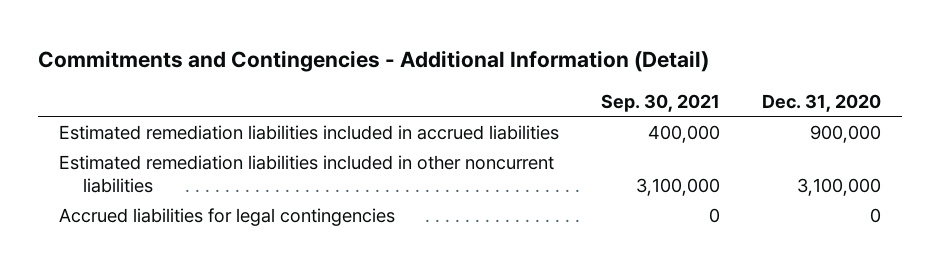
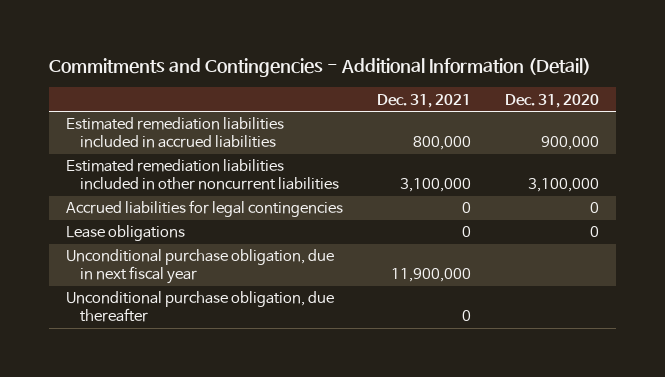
[601,93,721,112] Sep. 30, 2021 -> none
none -> [376,93,471,108] Dec. 31, 2021
none -> [65,225,185,242] Lease obligations
none -> [65,249,334,285] Unconditional purchase obligation, due in next fiscal year
none -> [65,291,334,323] Unconditional purchase obligation, due thereafter

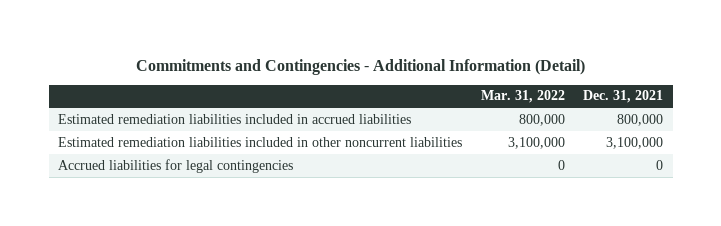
[505,93,600,108] Dec. 31, 2020 -> none
none -> [480,90,565,104] Mar. 31, 2022
[65,225,185,242] Lease obligations -> none
[65,249,334,285] Unconditional purchase obligation, due in next fiscal year -> none
[65,291,334,323] Unconditional purchase obligation, due thereafter -> none

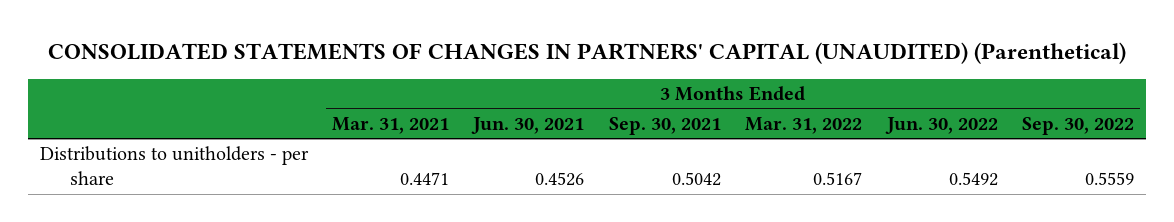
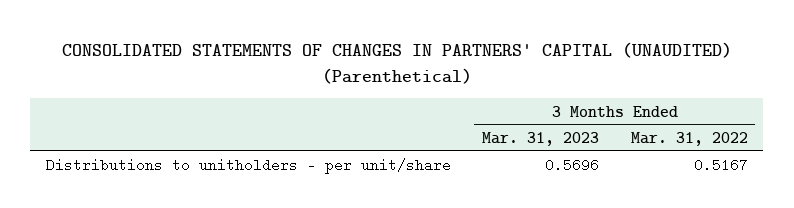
[332,116,450,134] Mar. 31, 2021 -> none
[471,116,585,134] Jun. 30, 2021 -> none
[608,116,721,135] Sep. 30, 2021 -> none
[884,116,998,134] Jun. 30, 2022 -> none
[1022,116,1135,135] Sep. 30, 2022 -> none
none -> [482,131,600,146] Mar. 31, 2023
[39,146,309,186] Distributions to unitholders - per share -> [45,158,451,175] Distributions to unitholders - per unit/share

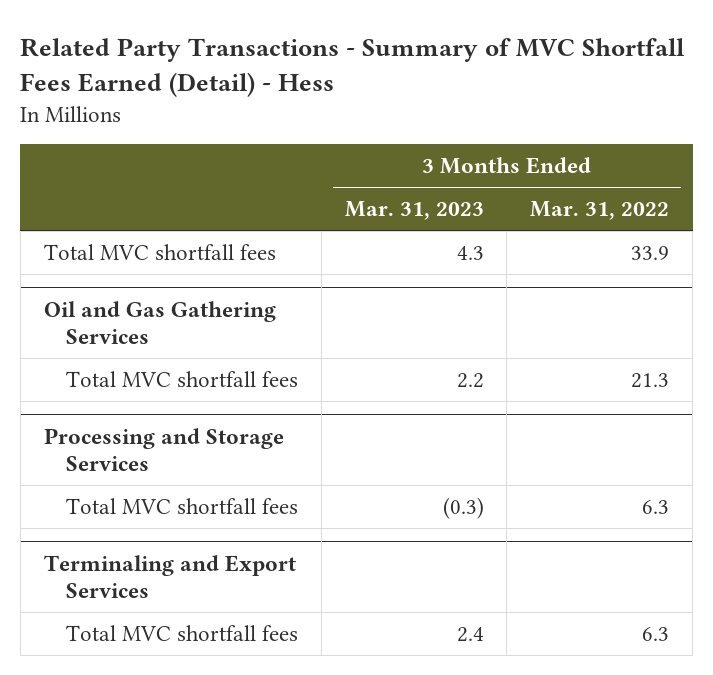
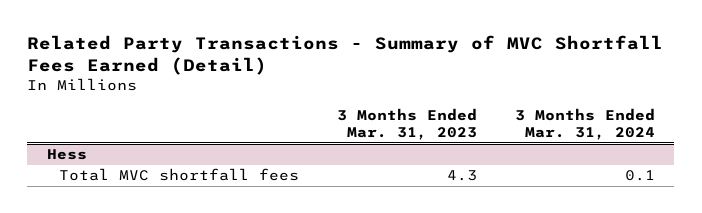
[20,37,686,97] Related Party Transactions - Summary of MVC Shortfall Fees Earned (Detail) - Hess -> [27,35,664,76] Related Party Transactions - Summary of MVC Shortfall Fees Earned (Detail)
[530,201,670,221] Mar. 31, 2022 -> none
none -> [515,107,656,141] 3 Months Ended Mar. 31, 2024
none -> [46,149,87,161] Hess
[43,300,276,344] Oil and Gas Gathering Services -> none
[65,370,298,387] Total MVC shortfall fees -> none
[43,427,284,471] Processing and Storage Services -> none
[65,497,298,514] Total MVC shortfall fees -> none
[43,554,296,598] Terminaling and Export Services -> none
[65,624,298,641] Total MVC shortfall fees -> none

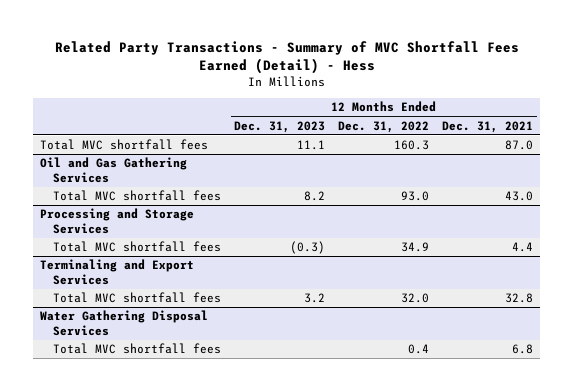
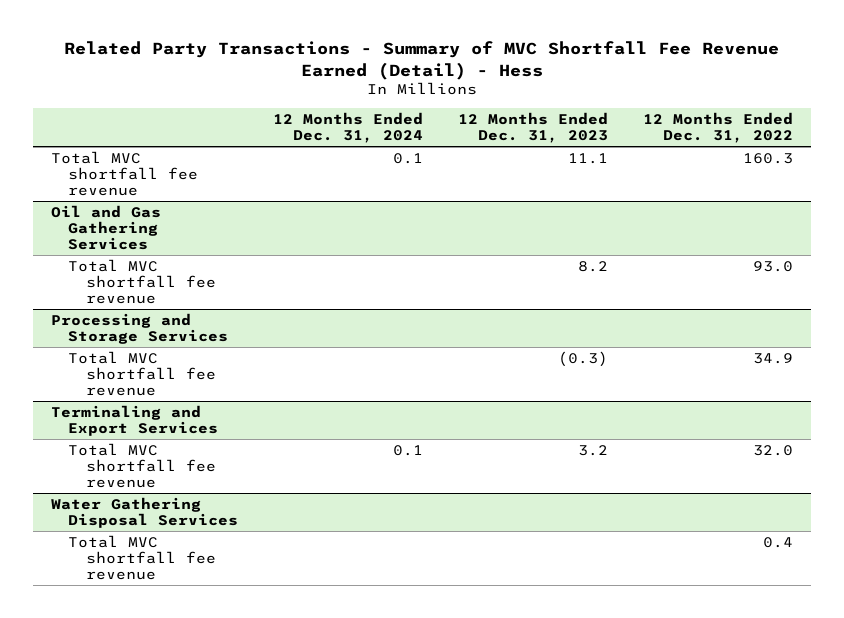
[54,40,519,75] Related Party Transactions - Summary of MVC Shortfall Fees Earned (Detail) - Hess -> [63,41,779,80] Related Party Transactions - Summary of MVC Shortfall Fee Revenue Earned (Detail) - Hess
[442,120,534,133] Dec. 31, 2021 -> none
none -> [273,111,424,144] 12 Months Ended Dec. 31, 2024
[39,139,208,151] Total MVC shortfall fees -> [50,150,199,197] Total MVC shortfall fee revenue
[52,190,221,202] Total MVC shortfall fees -> [68,258,216,305] Total MVC shortfall fee revenue
[52,241,221,253] Total MVC shortfall fees -> [68,350,216,397] Total MVC shortfall fee revenue
[52,292,221,304] Total MVC shortfall fees -> [68,442,216,489] Total MVC shortfall fee revenue
[52,343,221,355] Total MVC shortfall fees -> [68,534,216,581] Total MVC shortfall fee revenue

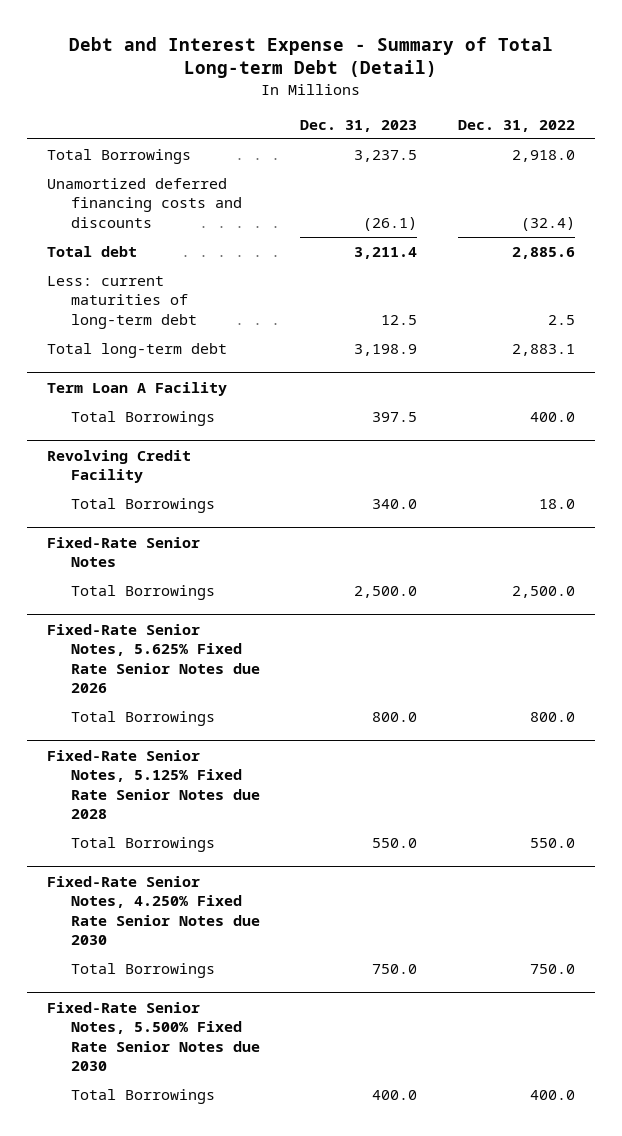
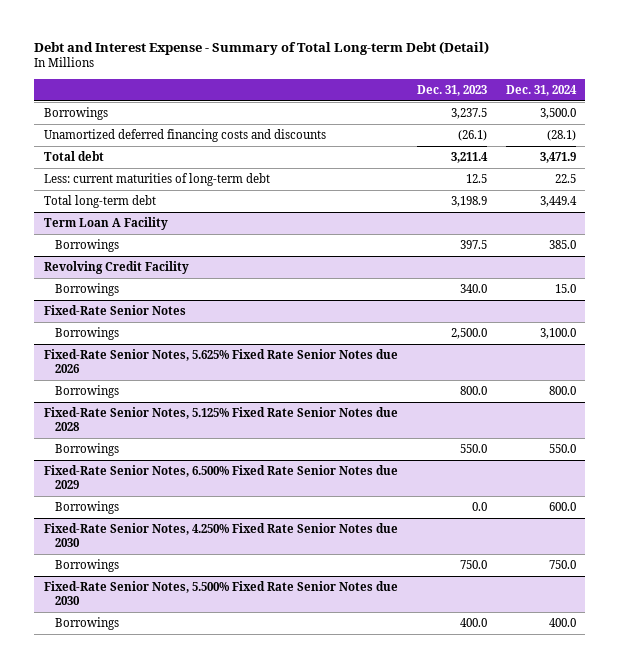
[457,119,575,132] Dec. 31, 2022 -> none
none -> [505,84,577,96] Dec. 31, 2024
[47,148,192,164] Total Borrowings -> [43,107,108,121] Borrowings
[70,410,215,426] Total Borrowings -> [54,239,119,253] Borrowings
[70,497,215,513] Total Borrowings -> [54,283,119,297] Borrowings
[70,584,215,600] Total Borrowings -> [54,327,119,341] Borrowings
[70,710,215,726] Total Borrowings -> [54,385,119,399] Borrowings
[70,836,215,852] Total Borrowings -> [54,443,119,457] Borrowings
none -> [43,465,398,489] Fixed-Rate Senior Notes, 6.500% Fixed Rate Senior Notes due 2029
none -> [54,501,119,515] Borrowings
[70,962,215,978] Total Borrowings -> [54,559,119,573] Borrowings
[70,1088,215,1104] Total Borrowings -> [54,617,119,631] Borrowings

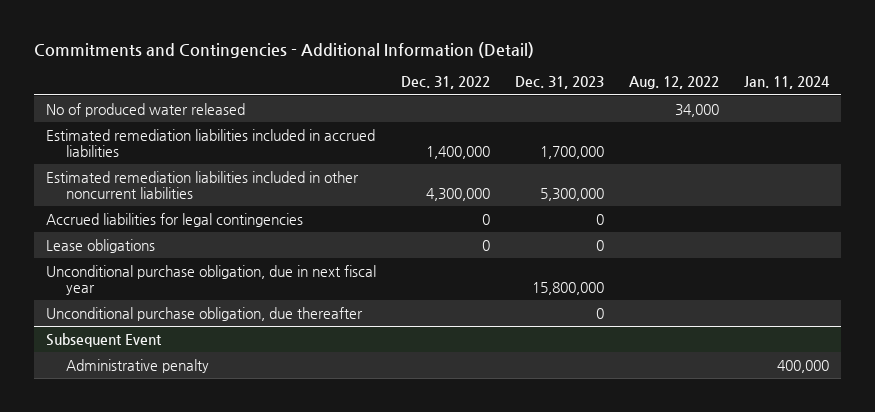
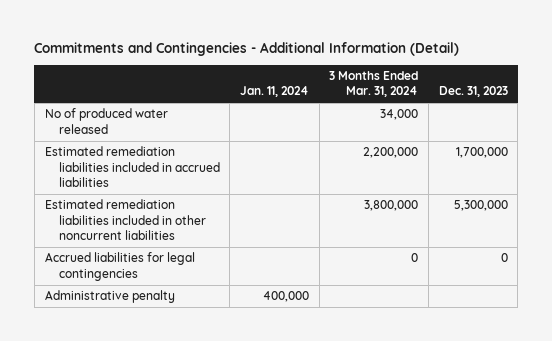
[400,76,490,90] Dec. 31, 2022 -> none
[628,76,719,90] Aug. 12, 2022 -> none
none -> [329,71,419,98] 3 Months Ended Mar. 31, 2024
[45,238,155,253] Lease obligations -> none
[45,264,376,295] Unconditional purchase obligation, due in next fiscal year -> none
[45,306,363,321] Unconditional purchase obligation, due thereafter -> none
[45,332,162,347] Subsequent Event -> none

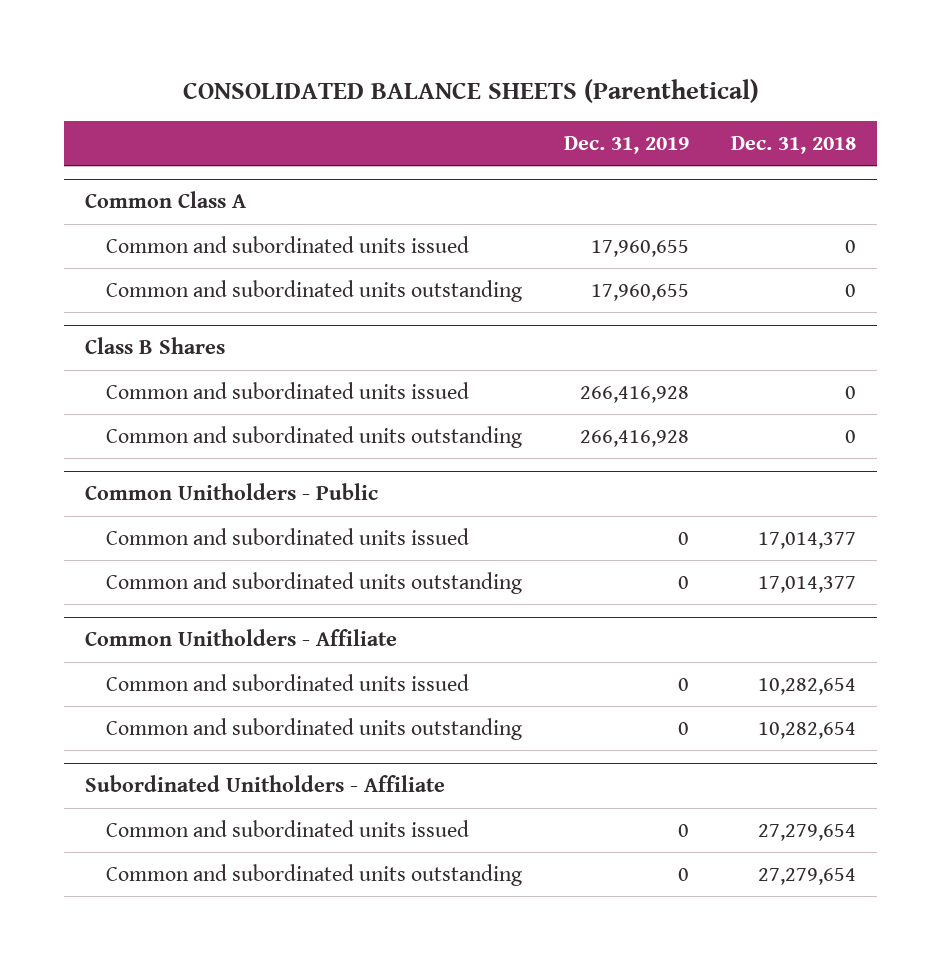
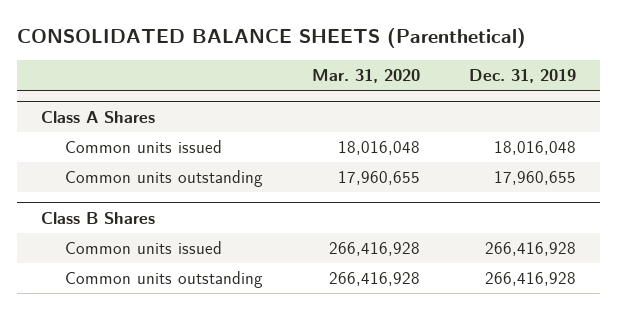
[731,135,857,154] Dec. 31, 2018 -> none
none -> [311,69,420,84] Mar. 31, 2020
[85,191,247,209] Common Class A -> [41,110,156,123] Class A Shares
[105,236,469,254] Common and subordinated units issued -> [64,139,222,153] Common units issued
[590,240,689,258] 17,960,655 -> [493,140,576,155] 18,016,048
[105,280,522,303] Common and subordinated units outstanding -> [64,169,263,187] Common units outstanding
[85,483,379,501] Common Unitholders - Public -> none
[105,528,469,546] Common and subordinated units issued -> none
[105,572,522,595] Common and subordinated units outstanding -> none
[85,629,398,647] Common Unitholders - Affiliate -> none
[105,674,469,692] Common and subordinated units issued -> none
[105,718,522,741] Common and subordinated units outstanding -> none
[85,775,446,793] Subordinated Unitholders - Affiliate -> none
[105,820,469,838] Common and subordinated units issued -> none
[105,864,522,887] Common and subordinated units outstanding -> none
[105,382,469,400] Common and subordinated units issued -> [64,240,222,254] Common units issued
[105,426,522,449] Common and subordinated units outstanding -> [64,270,263,288] Common units outstanding

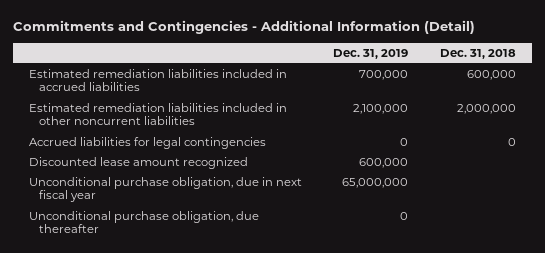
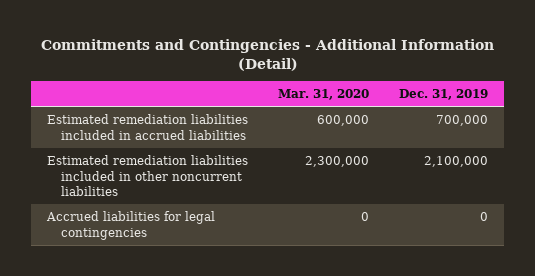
[439,48,516,59] Dec. 31, 2018 -> none
none -> [278,89,370,101] Mar. 31, 2020
[28,157,248,170] Discounted lease amount recognized -> none
[28,177,302,203] Unconditional purchase obligation, due in next fiscal year -> none
[28,211,259,234] Unconditional purchase obligation, due thereafter -> none

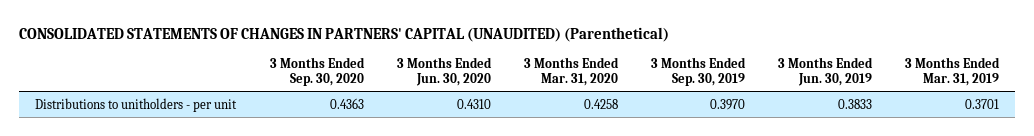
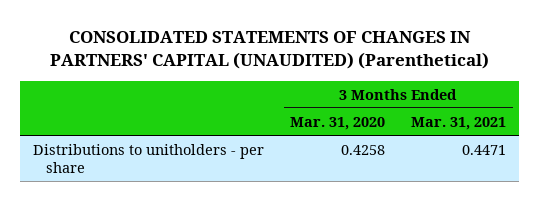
[269,57,365,87] 3 Months Ended Sep. 30, 2020 -> none
[396,57,492,87] 3 Months Ended Jun. 30, 2020 -> none
[650,57,746,87] 3 Months Ended Sep. 30, 2019 -> none
[777,57,873,87] 3 Months Ended Jun. 30, 2019 -> none
[904,57,1000,87] 3 Months Ended Mar. 31, 2019 -> none
none -> [411,116,507,130] Mar. 31, 2021
[35,97,238,112] Distributions to unitholders - per unit -> [33,144,265,173] Distributions to unitholders - per share

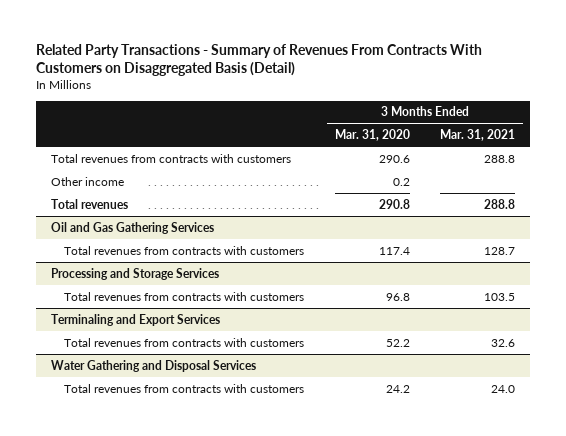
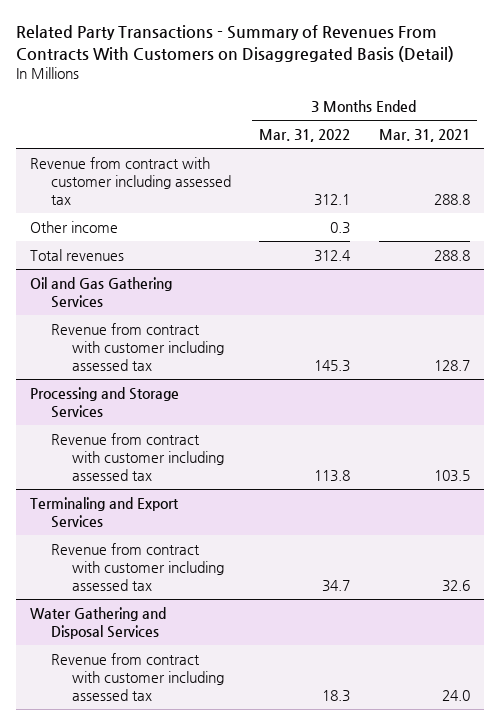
[334,128,410,141] Mar. 31, 2020 -> none
none -> [259,129,351,143] Mar. 31, 2022
[51,153,292,163] Total revenues from contracts with customers -> [29,156,231,206] Revenue from contract with customer including assessed tax
[64,245,305,255] Total revenues from contracts with customers -> [50,322,225,372] Revenue from contract with customer including assessed tax
[64,291,305,301] Total revenues from contracts with customers -> [50,432,225,482] Revenue from contract with customer including assessed tax
[64,337,305,347] Total revenues from contracts with customers -> [50,542,225,592] Revenue from contract with customer including assessed tax
[64,383,305,393] Total revenues from contracts with customers -> [50,652,225,702] Revenue from contract with customer including assessed tax

